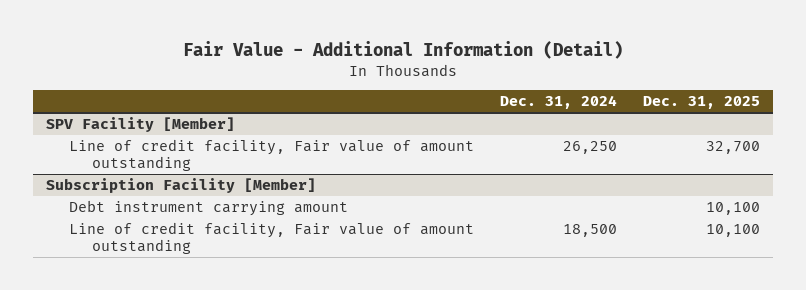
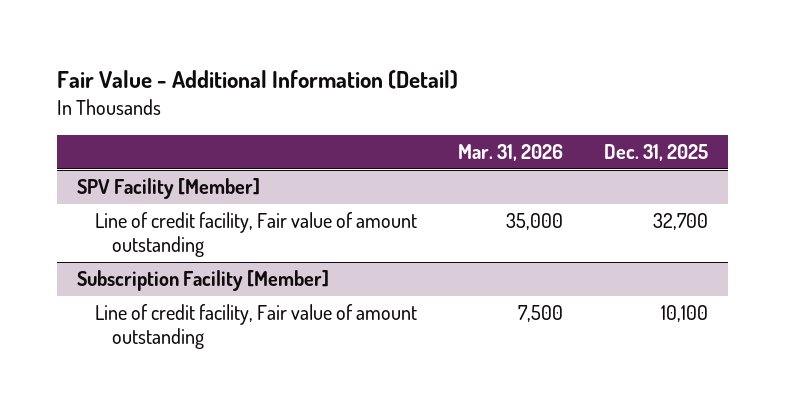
[500,95,618,110] Dec. 31, 2024 -> none
none -> [457,143,563,161] Mar. 31, 2026
[69,199,349,216] Debt instrument carrying amount -> none

